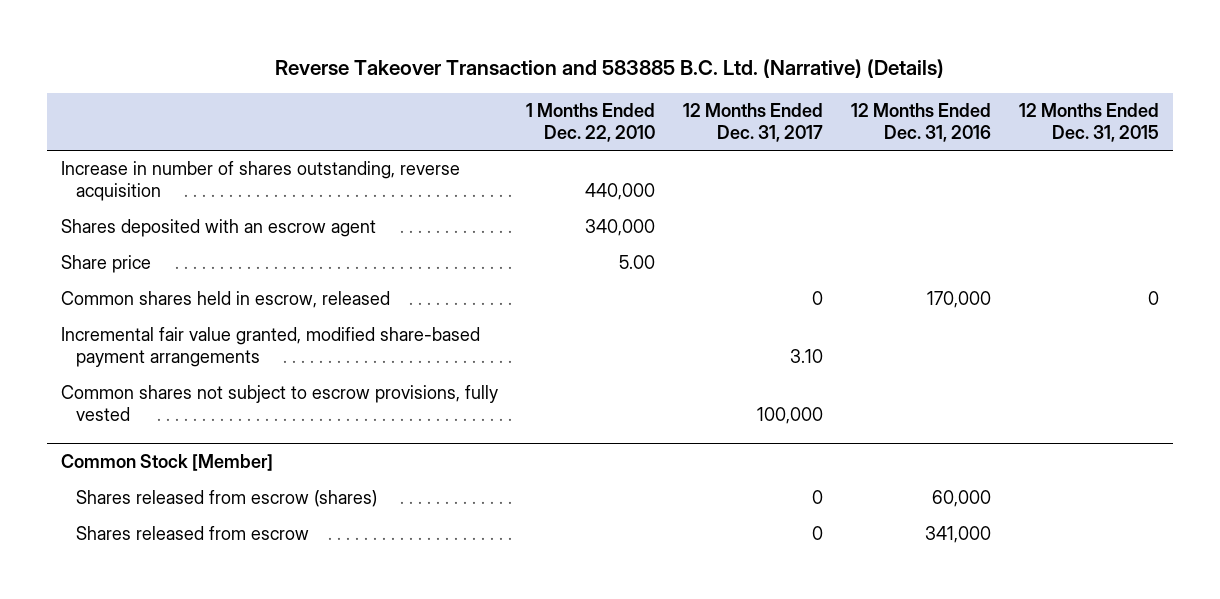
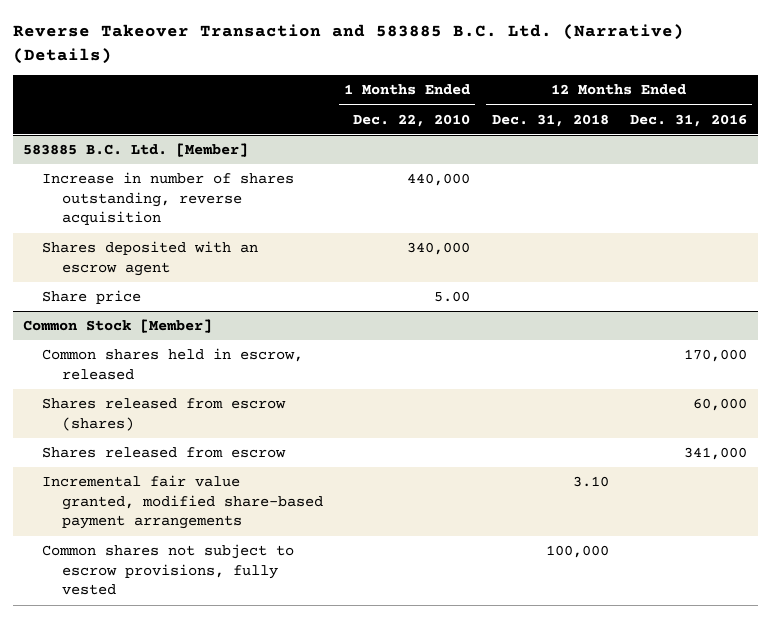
[682,103,823,143] 12 Months Ended Dec. 31, 2017 -> none
[1019,103,1160,143] 12 Months Ended Dec. 31, 2015 -> none
none -> [491,113,609,127] Dec. 31, 2018
none -> [23,143,249,158] 583885 B.C. Ltd. [Member]
[60,291,390,309] Common shares held in escrow, released -> none
[60,327,480,368] Incremental fair value granted, modified share-based payment arrangements -> none
[60,385,498,422] Common shares not subject to escrow provisions, fully vested -> none
none -> [42,348,304,380] Common shares held in escrow, released
none -> [42,475,323,530] Incremental fair value granted, modified share-based payment arrangements
none -> [42,544,295,596] Common shares not subject to escrow provisions, fully vested

